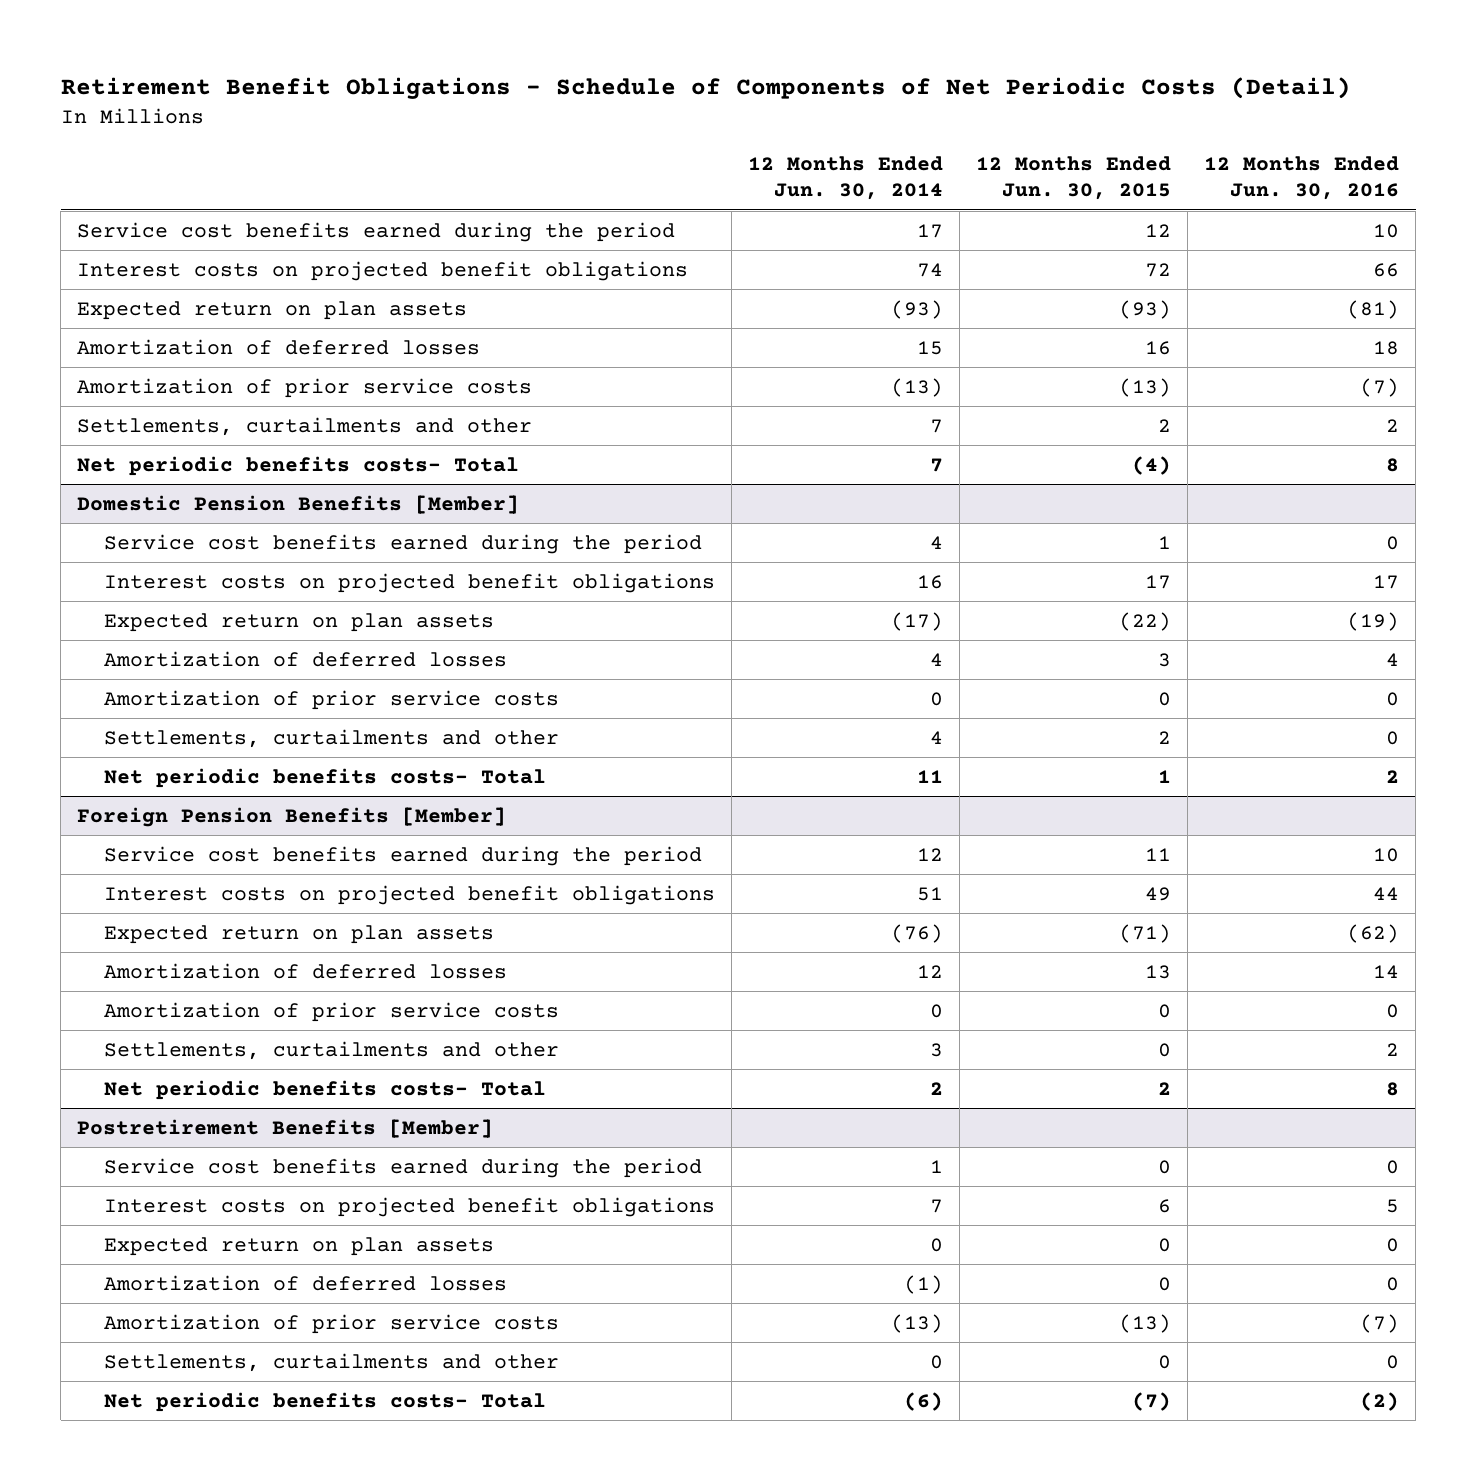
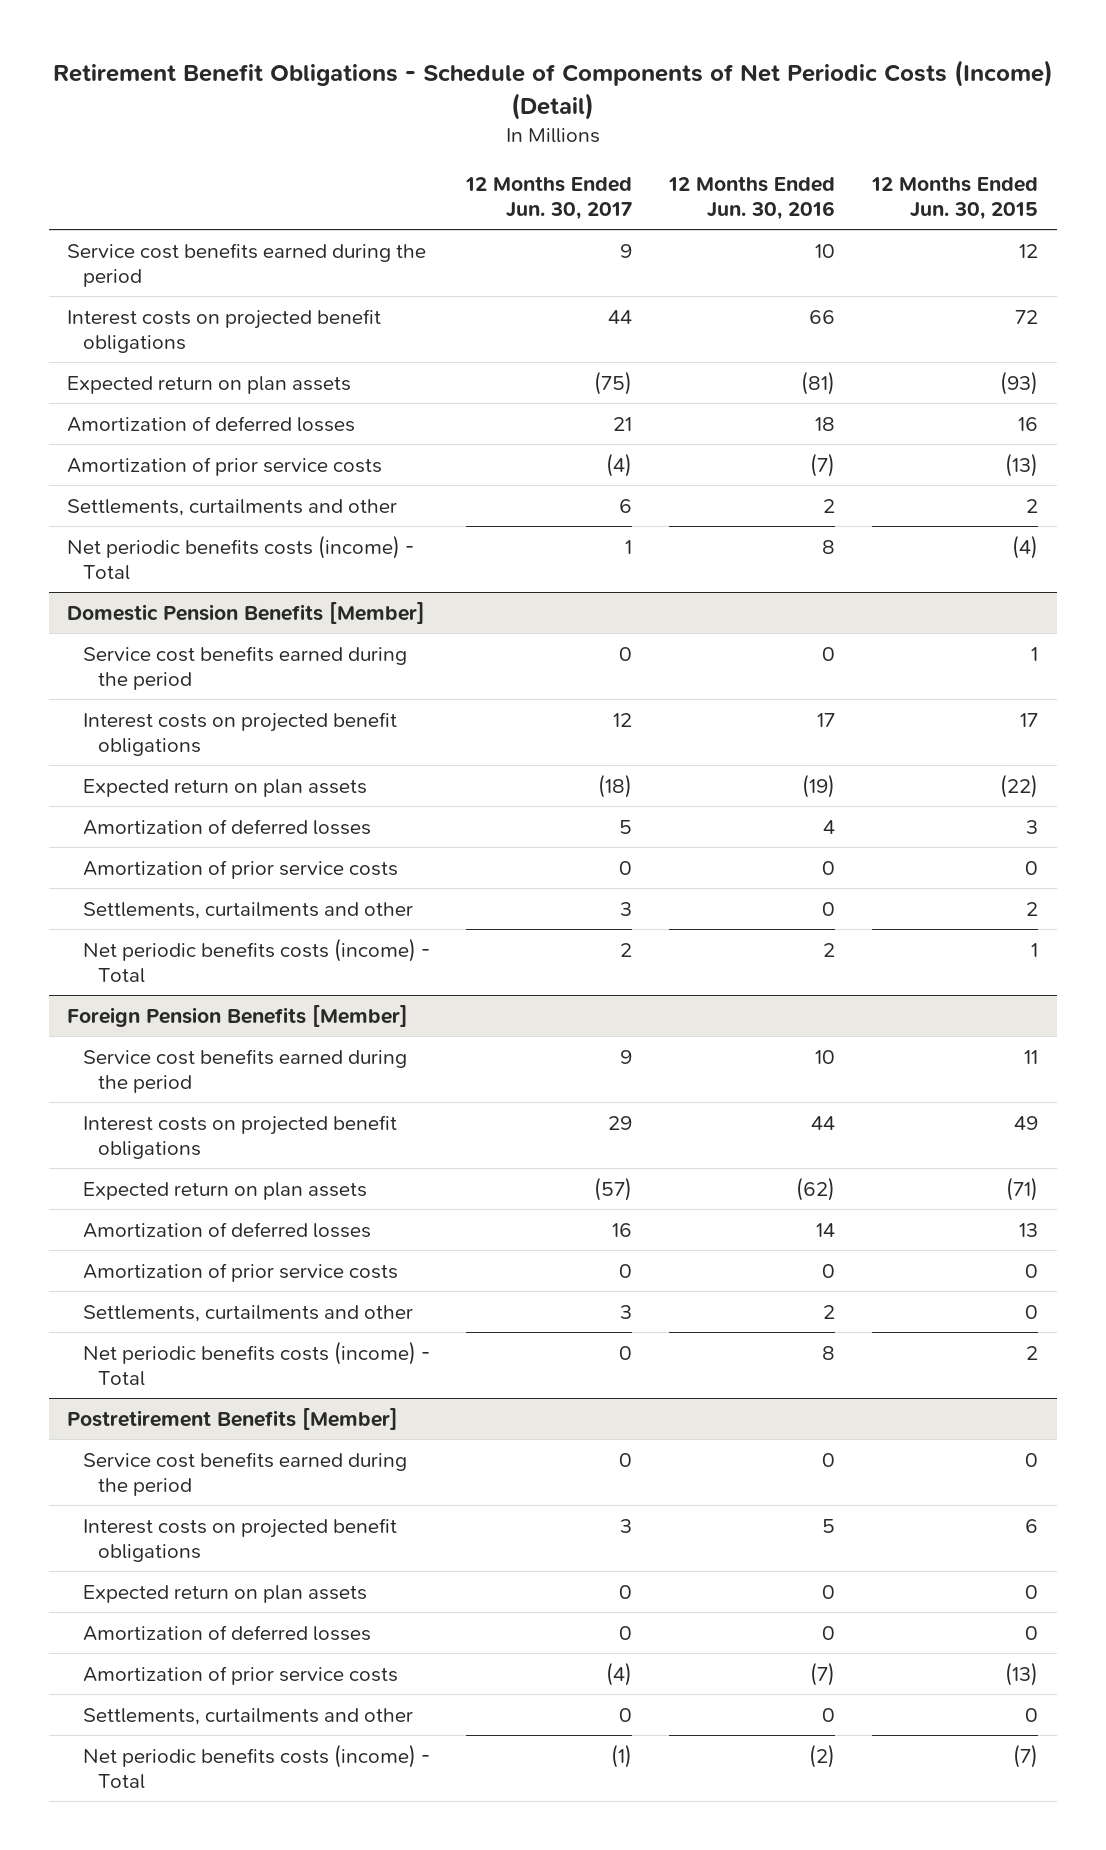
[60,77,1351,100] Retirement Benefit Obligations - Schedule of Components of Net Periodic Costs (Detail) -> [52,60,1053,120] Retirement Benefit Obligations - Schedule of Components of Net Periodic Costs (Income) (Detail)
[747,156,943,201] 12 Months Ended Jun. 30, 2014 -> none
none -> [465,175,633,220] 12 Months Ended Jun. 30, 2017
[77,455,520,476] Net periodic benefits costs- Total -> [67,534,415,580] Net periodic benefits costs (income) - Total
[103,767,546,788] Net periodic benefits costs- Total -> [82,937,430,983] Net periodic benefits costs (income) - Total
[103,1079,546,1100] Net periodic benefits costs- Total -> [82,1340,430,1386] Net periodic benefits costs (income) - Total
[103,1391,546,1412] Net periodic benefits costs- Total -> [82,1743,430,1789] Net periodic benefits costs (income) - Total

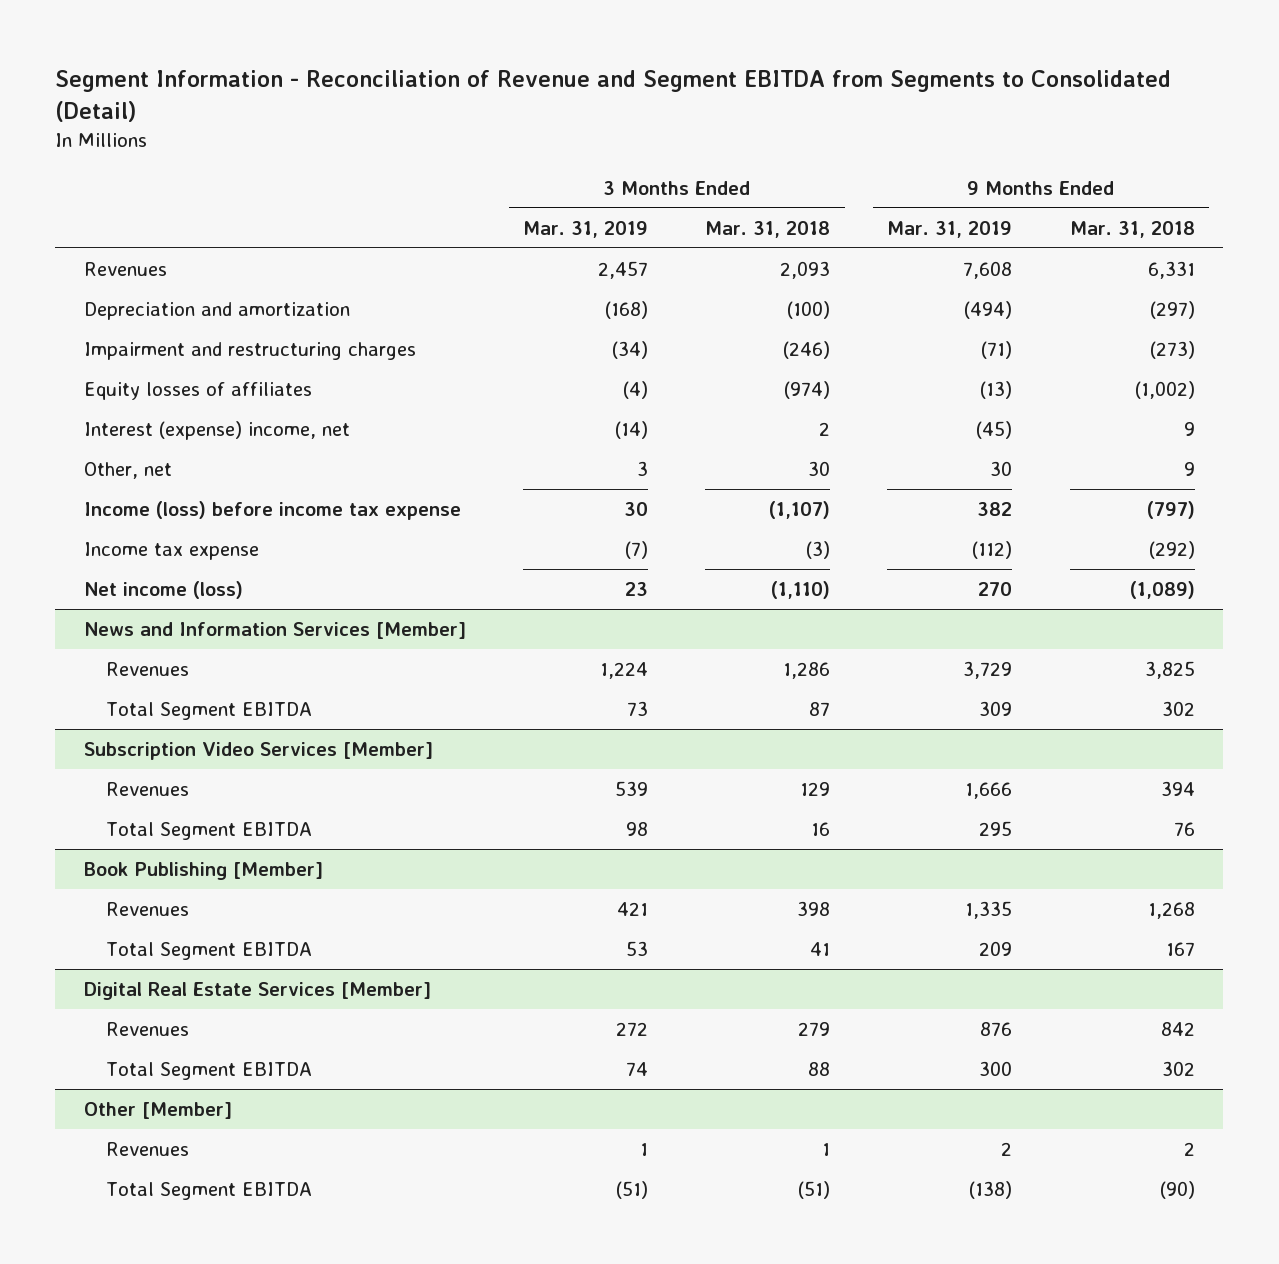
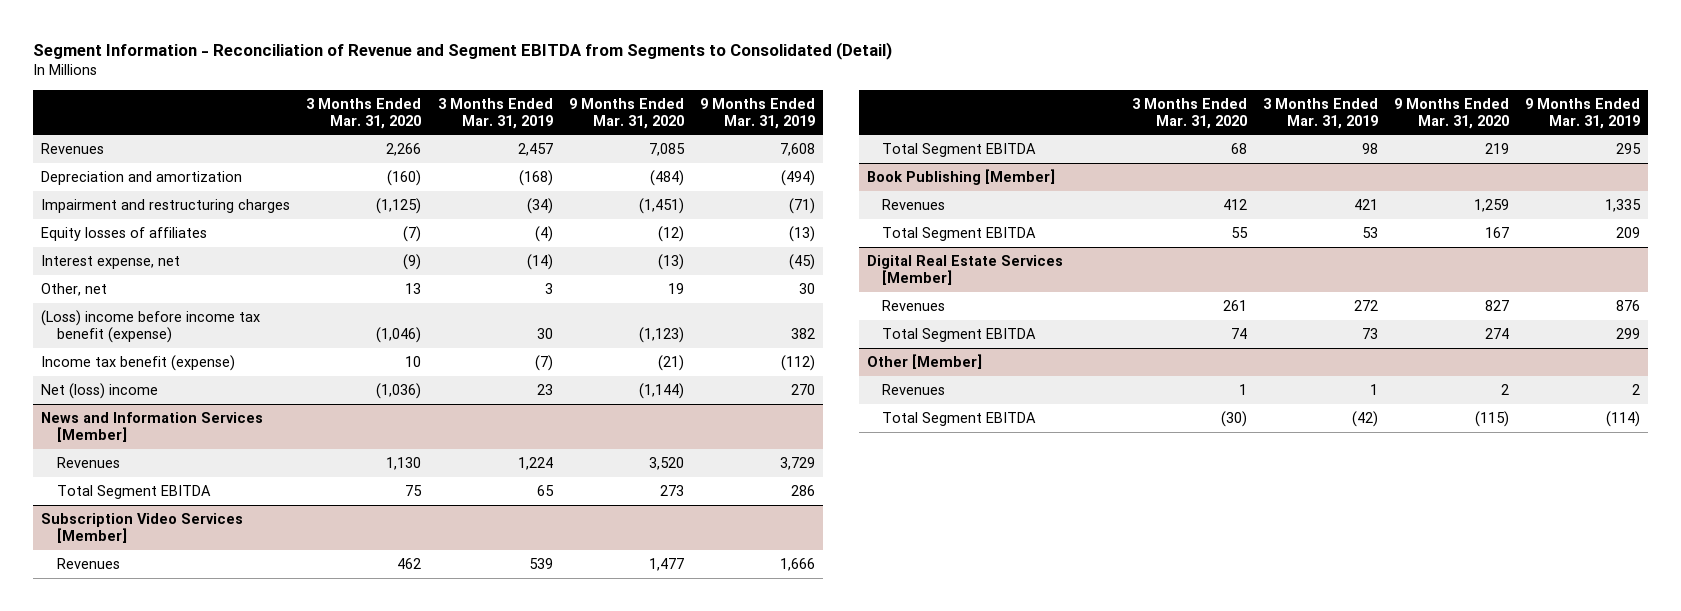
[705,220,831,238] Mar. 31, 2018 -> none
[1069,220,1195,238] Mar. 31, 2018 -> none
none -> [306,97,422,129] 3 Months Ended Mar. 31, 2020
none -> [568,97,684,129] 9 Months Ended Mar. 31, 2020
[84,420,351,440] Interest (expense) income, net -> [41,254,181,269] Interest expense, net
[84,500,462,520] Income (loss) before income tax expense -> [41,309,261,343] (Loss) income before income tax benefit (expense)
[84,541,260,560] Income tax expense -> [41,354,236,371] Income tax benefit (expense)
[84,580,244,599] Net income (loss) -> [41,382,159,399] Net (loss) income
[627,700,649,716] 73 -> [536,484,554,496] 65
[979,700,1013,716] 309 -> [790,484,815,496] 286
[626,1061,649,1076] 74 -> [1361,327,1378,339] 73
[979,1060,1013,1076] 300 -> [1615,327,1640,339] 299
[616,1180,649,1199] (51) -> [1351,410,1378,427] (42)
[969,1180,1013,1199] (138) -> [1605,410,1640,427] (114)

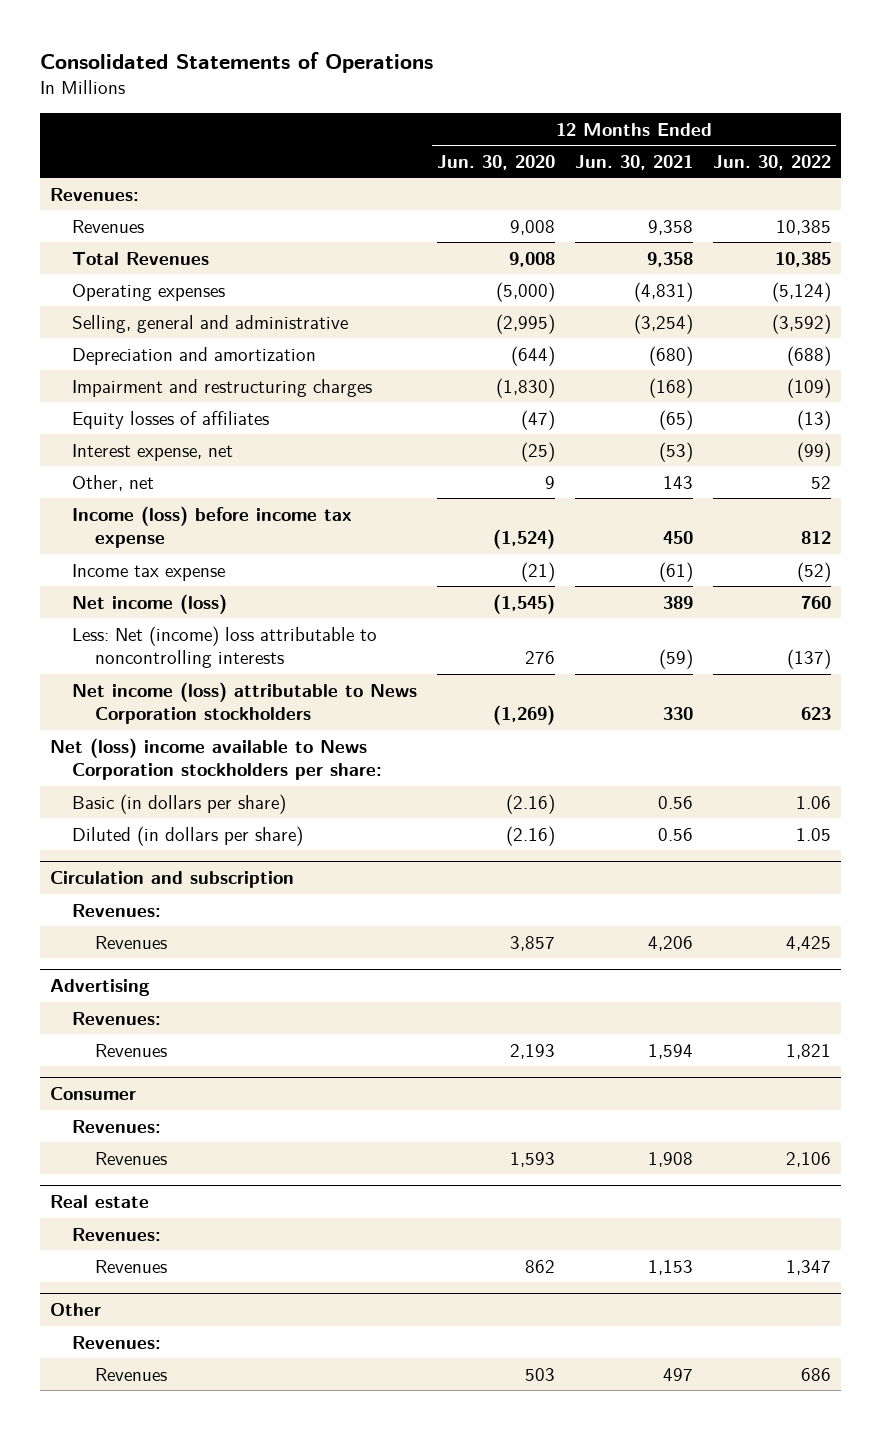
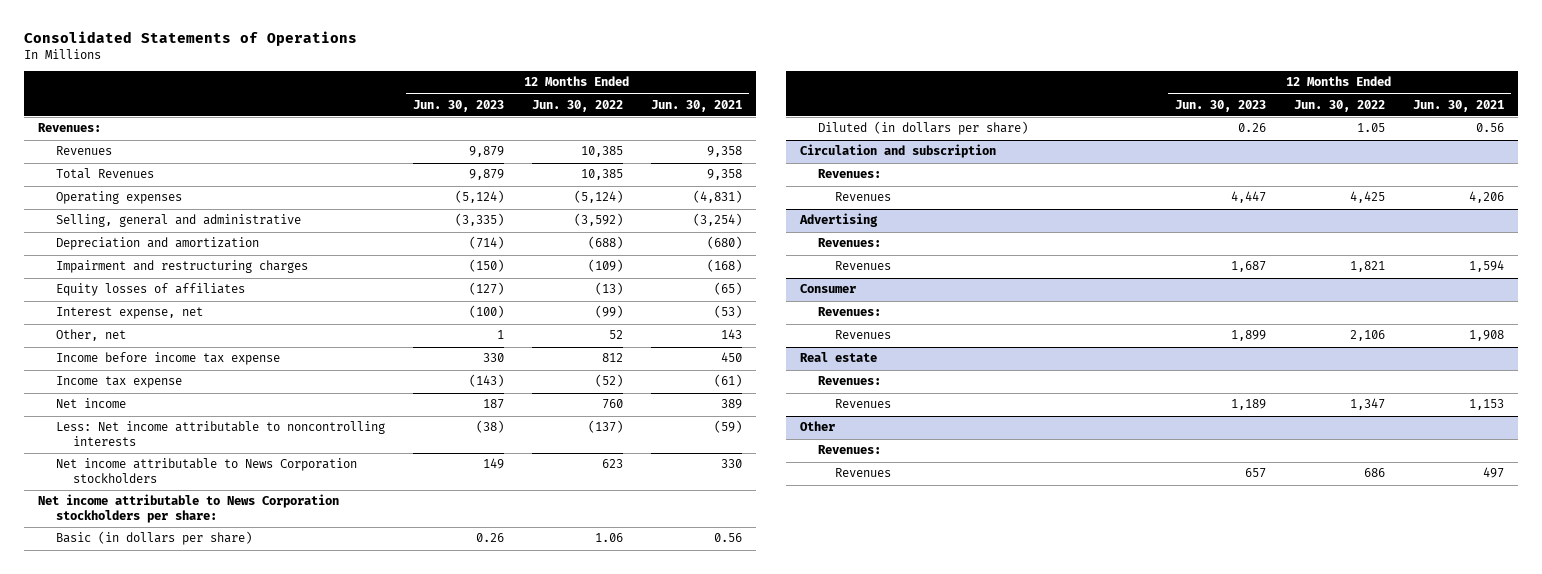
[437,154,556,170] Jun. 30, 2020 -> none
none -> [412,99,504,112] Jun. 30, 2023
[72,505,353,549] Income (loss) before income tax expense -> [55,352,280,366] Income before income tax expense
[72,593,228,614] Net income (loss) -> [55,398,126,409] Net income
[72,625,378,669] Less: Net (income) loss attributable to noncontrolling interests -> [55,421,385,446] Less: Net income attributable to noncontrolling interests
[72,681,418,725] Net income (loss) attributable to News Corporation stockholders -> [55,458,357,483] Net income attributable to News Corporation stockholders
[50,737,383,781] Net (loss) income available to News Corporation stockholders per share: -> [38,494,340,523] Net income attributable to News Corporation stockholders per share:

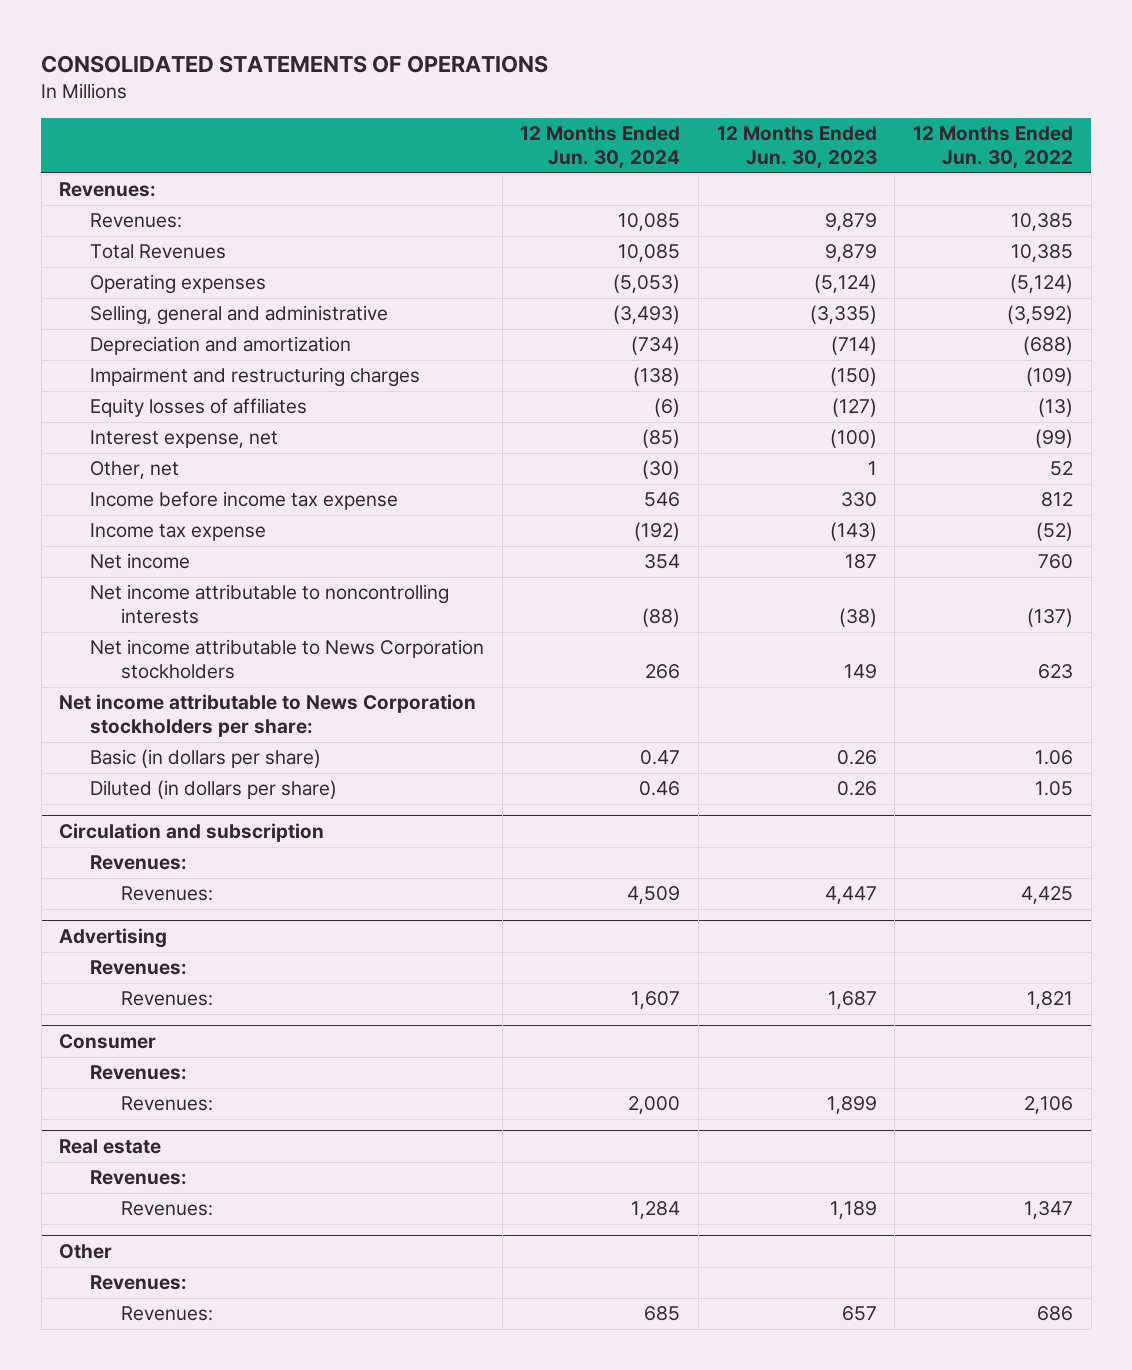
[23,30,357,46] Consolidated Statements of Operations -> [41,54,549,73] CONSOLIDATED STATEMENTS OF OPERATIONS
[651,99,743,112] Jun. 30, 2021 -> none
none -> [520,126,681,170] 12 Months Ended Jun. 30, 2024
[55,146,112,156] Revenues -> [89,213,182,229] Revenues:
[55,421,385,446] Less: Net income attributable to noncontrolling interests -> [89,584,449,625] Net income attributable to noncontrolling interests
[835,192,892,202] Revenues -> [120,886,213,902] Revenues:
[835,261,892,271] Revenues -> [120,991,213,1007] Revenues:
[835,330,892,340] Revenues -> [120,1096,213,1112] Revenues:
[835,399,892,409] Revenues -> [120,1201,213,1217] Revenues:
[835,468,892,478] Revenues -> [120,1306,213,1322] Revenues:

